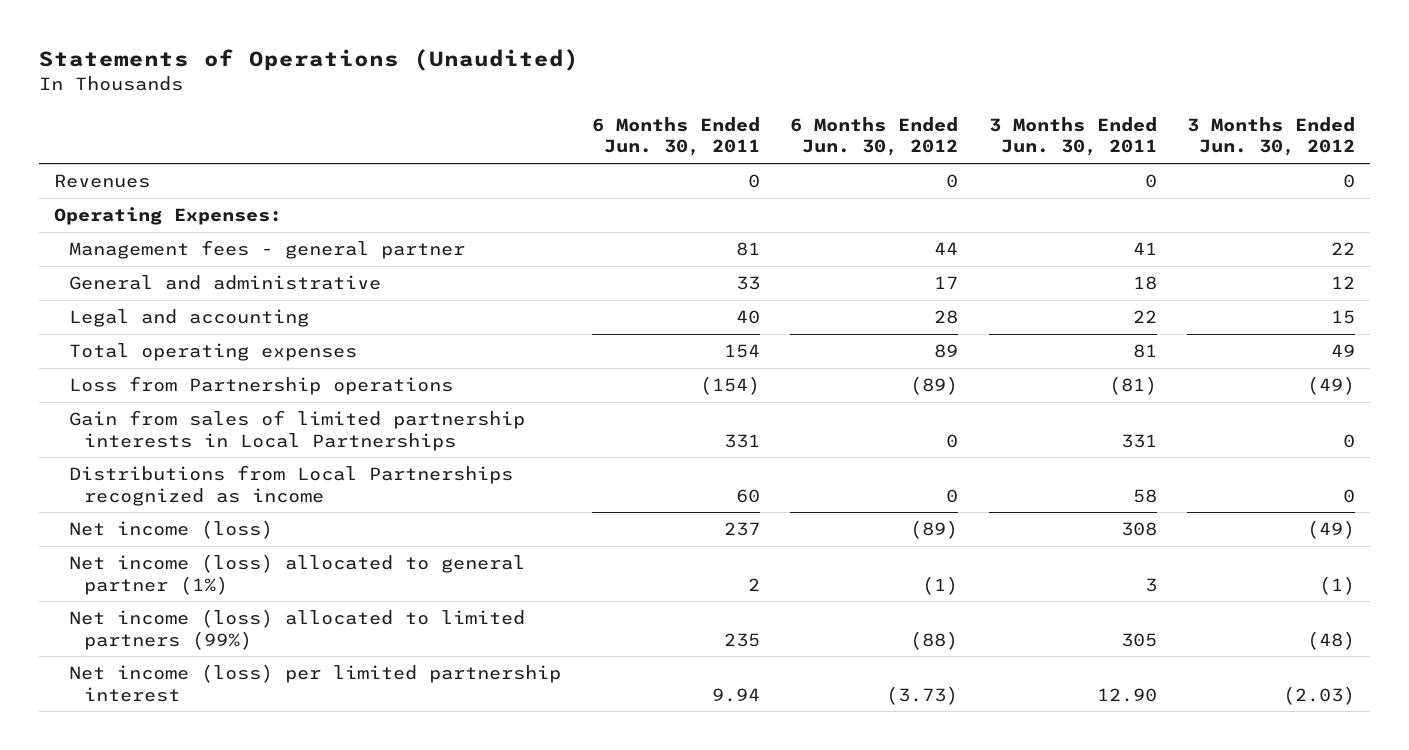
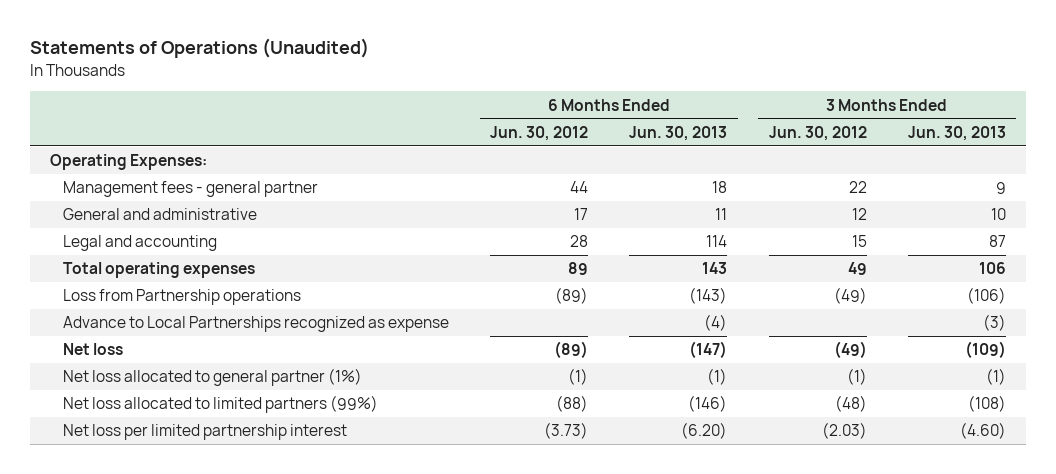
[591,117,760,157] 6 Months Ended Jun. 30, 2011 -> none
[988,117,1157,157] 3 Months Ended Jun. 30, 2011 -> none
none -> [629,125,728,141] Jun. 30, 2013
none -> [907,125,1006,141] Jun. 30, 2013
[54,174,151,189] Revenues -> none
[69,410,526,451] Gain from sales of limited partnership interests in Local Partnerships -> none
[69,465,514,506] Distributions from Local Partnerships recognized as income -> none
none -> [63,316,450,333] Advance to Local Partnerships recognized as expense
[69,520,274,540] Net income (loss) -> [63,343,124,356] Net loss
[69,554,526,595] Net income (loss) allocated to general partner (1%) -> [63,368,363,387] Net loss allocated to general partner (1%)
[69,609,526,650] Net income (loss) allocated to limited partners (99%) -> [63,395,379,414] Net loss allocated to limited partners (99%)
[69,664,562,702] Net income (loss) per limited partnership interest -> [63,424,348,441] Net loss per limited partnership interest

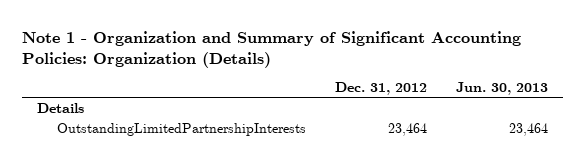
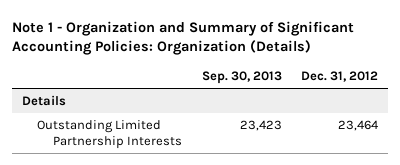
[456,81,549,95] Jun. 30, 2013 -> none
none -> [201,71,282,85] Sep. 30, 2013
[56,122,306,136] OutstandingLimitedPartnershipInterests -> [37,120,182,149] Outstanding Limited Partnership Interests

